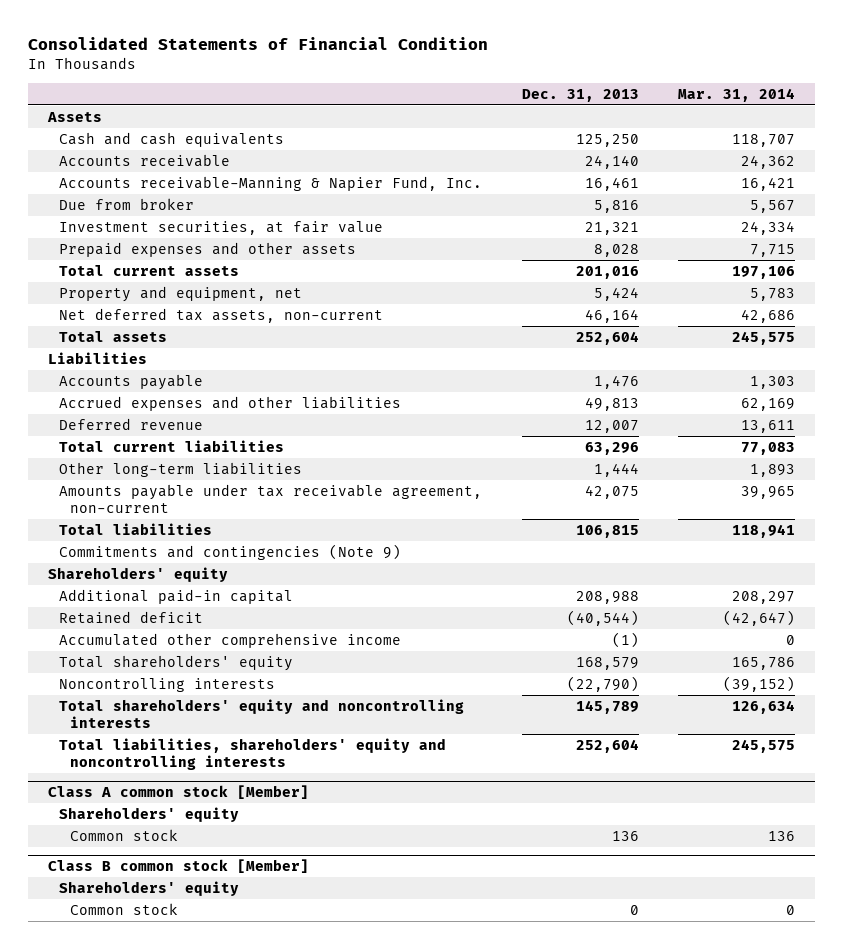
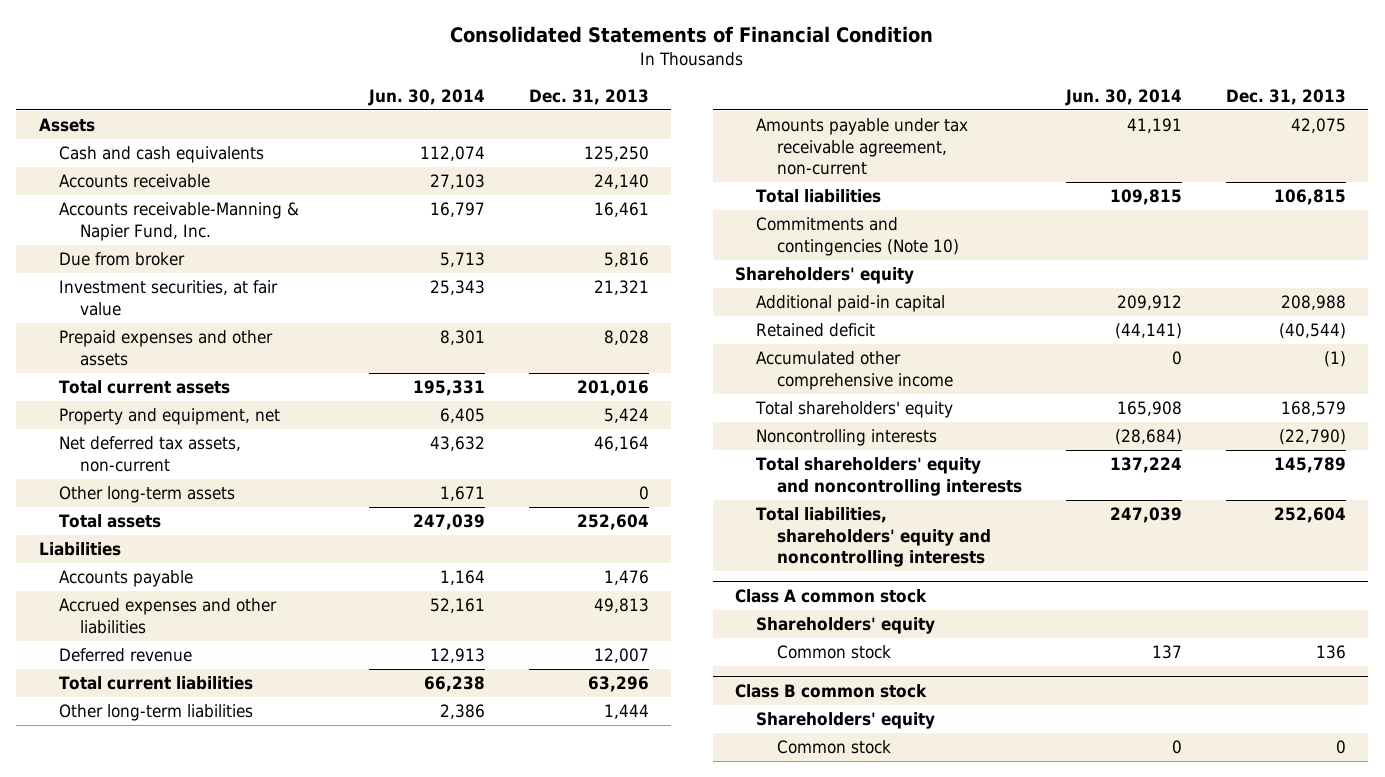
[678,87,796,102] Mar. 31, 2014 -> none
none -> [368,88,486,106] Jun. 30, 2014
none -> [59,486,236,504] Other long-term assets
[59,543,402,560] Commitments and contingencies (Note 9) -> [756,217,959,256] Commitments and contingencies (Note 10)
[48,785,310,800] Class A common stock [Member] -> [735,588,928,603] Class A common stock
[48,859,310,874] Class B common stock [Member] -> [735,683,928,698] Class B common stock

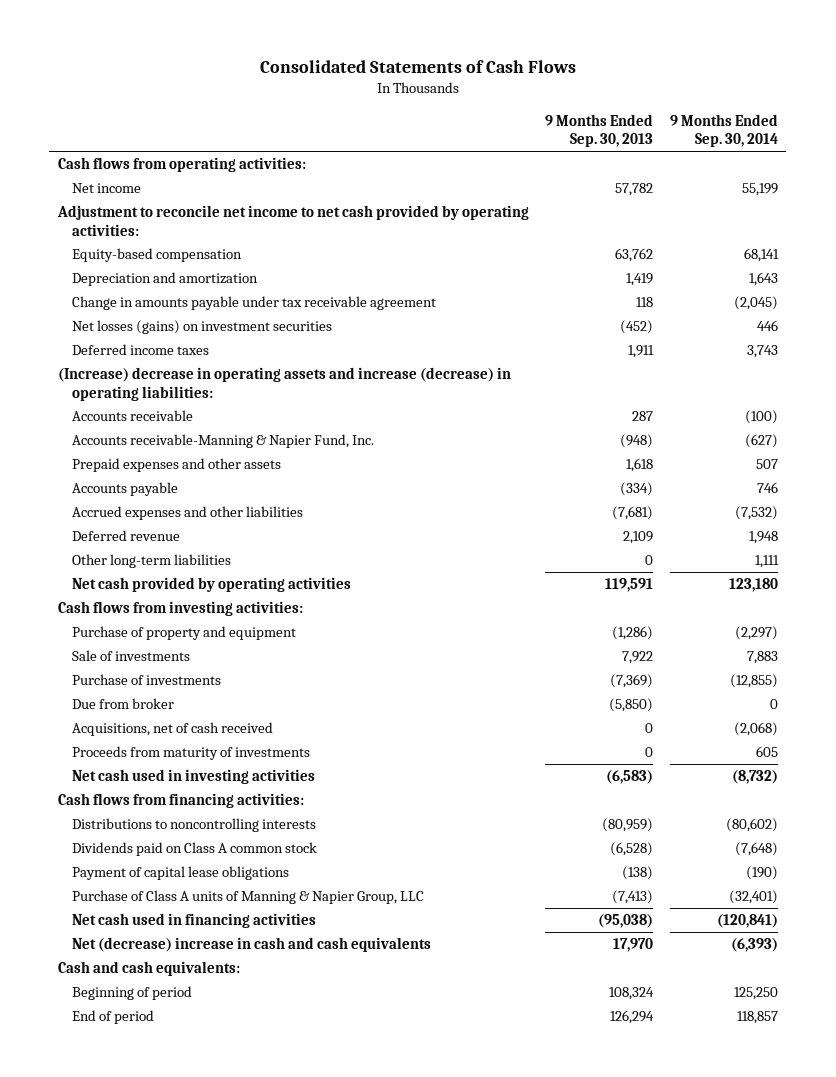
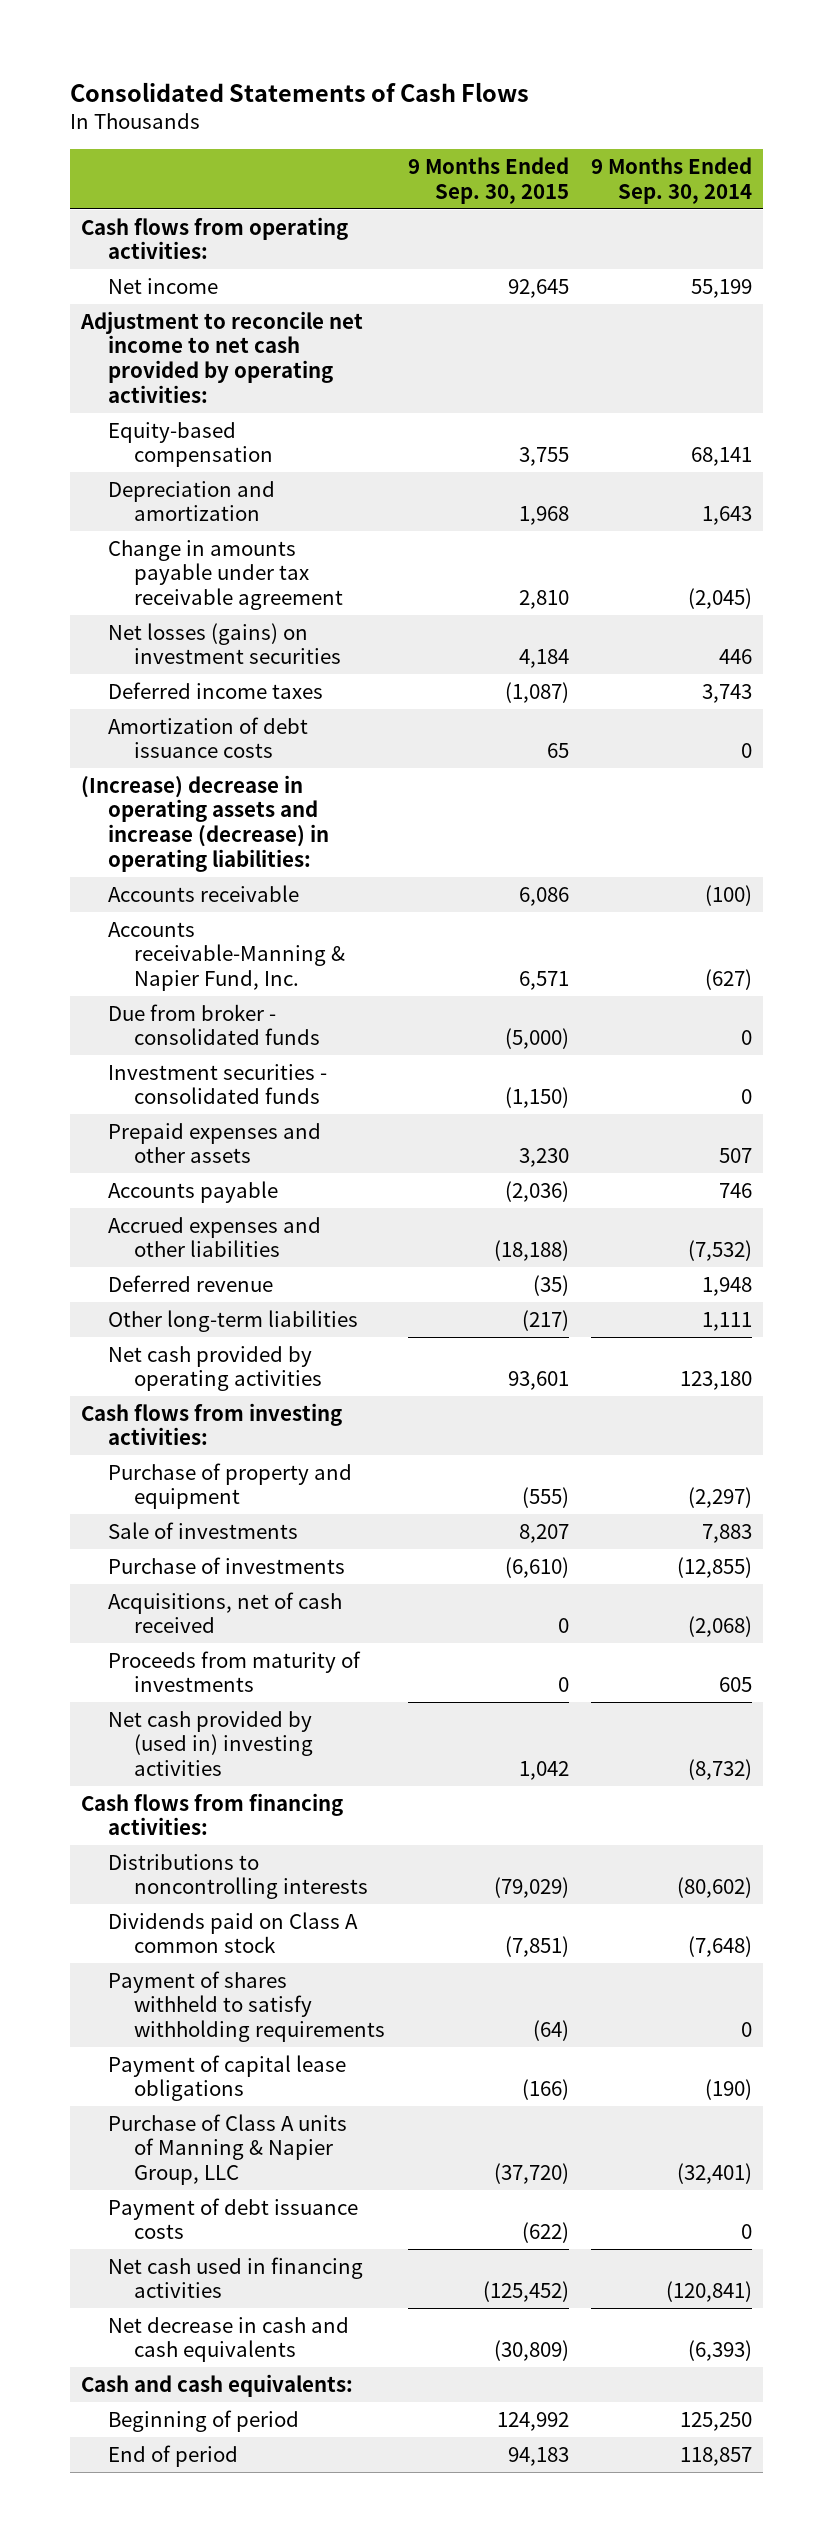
[545,113,654,148] 9 Months Ended Sep. 30, 2013 -> none
none -> [407,157,569,204] 9 Months Ended Sep. 30, 2015
none -> [107,716,308,759] Amortization of debt issuance costs
none -> [107,1003,321,1046] Due from broker - consolidated funds
none -> [107,1063,327,1105] Investment securities - consolidated funds
[72,698,175,710] Due from broker -> none
[72,769,316,785] Net cash used in investing activities -> [107,1710,314,1777] Net cash provided by (used in) investing activities
none -> [107,1970,386,2043] Payment of shares withheld to satisfy withholding requirements
none -> [107,2197,358,2240] Payment of debt issuance costs
[72,937,432,953] Net (decrease) increase in cash and cash equivalents -> [107,2316,349,2363] Net decrease in cash and cash equivalents

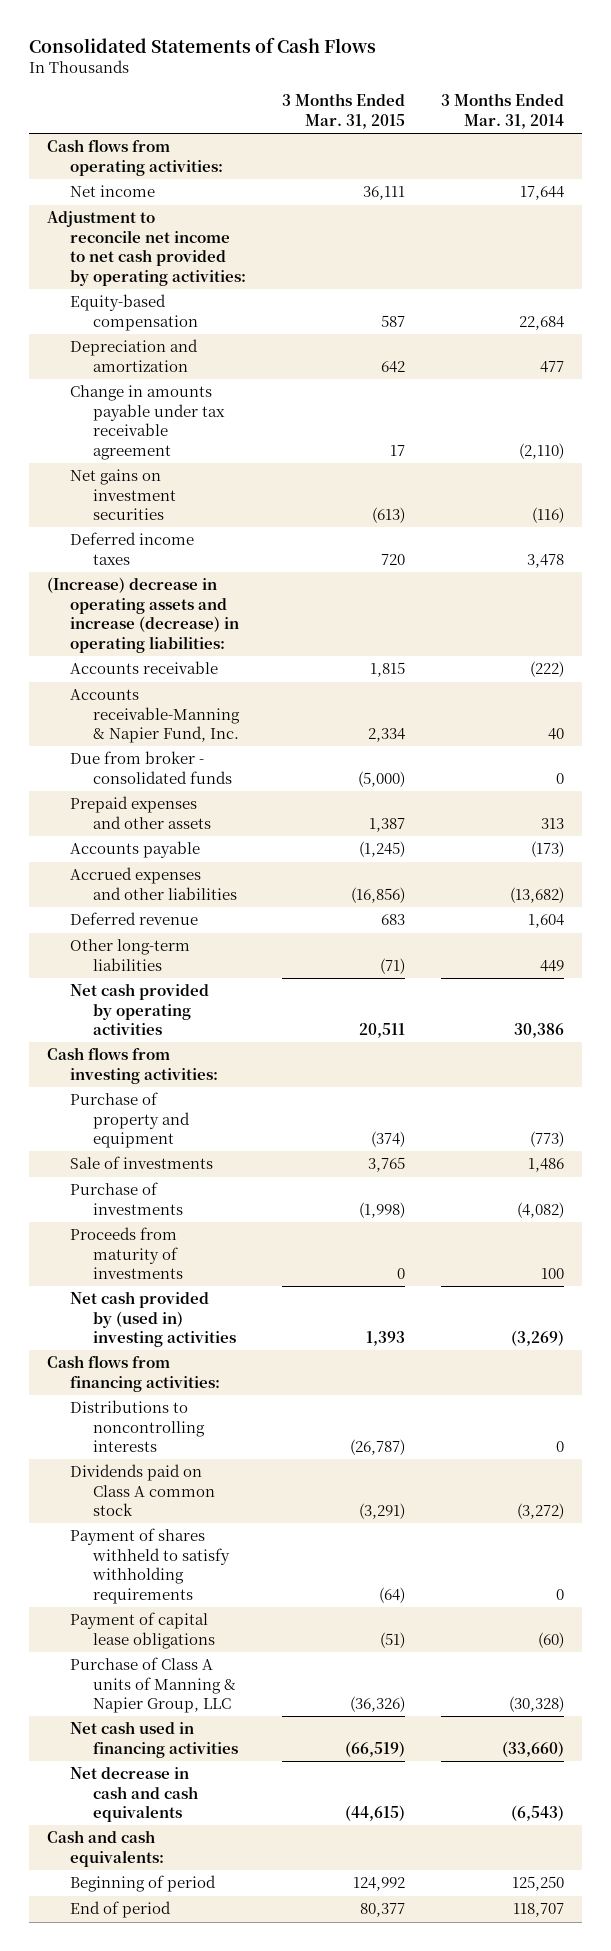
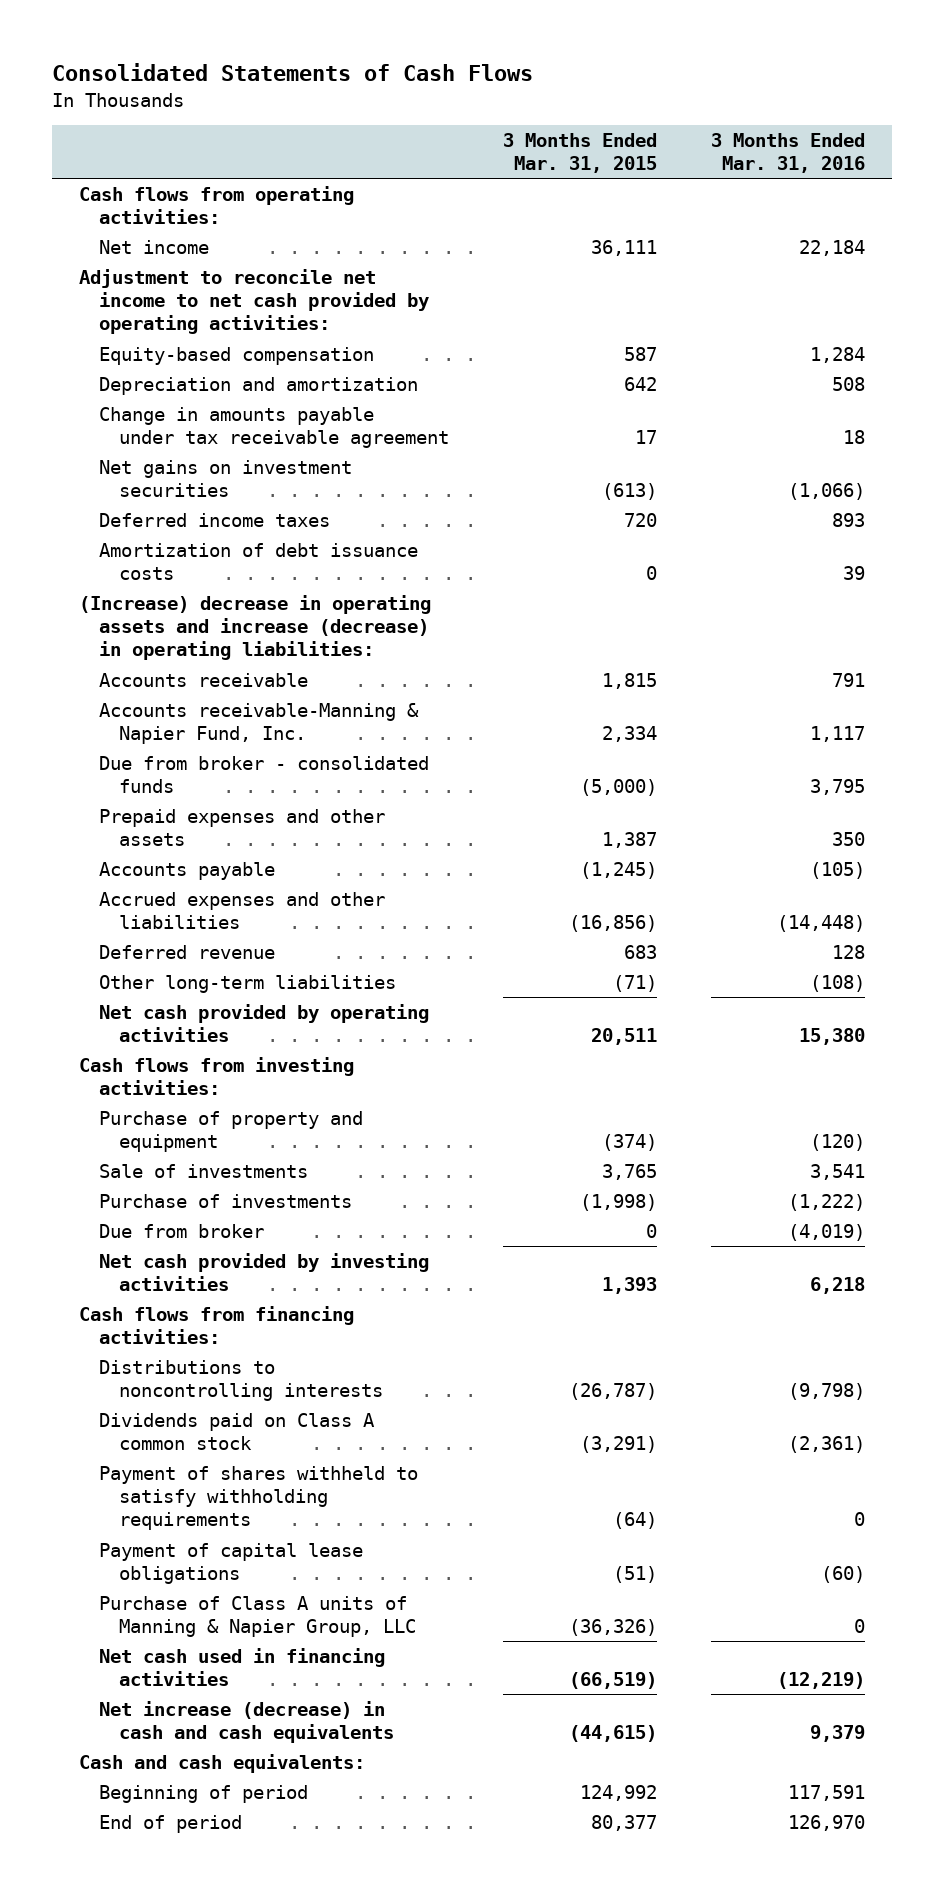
[441,93,565,129] 3 Months Ended Mar. 31, 2014 -> none
none -> [710,132,865,174] 3 Months Ended Mar. 31, 2016
none -> [99,542,419,581] Amortization of debt issuance costs
[70,1227,184,1280] Proceeds from maturity of investments -> none
none -> [99,1223,265,1238] Due from broker
[70,1291,237,1348] Net cash provided by (used in) investing activities -> [99,1252,430,1292] Net cash provided by investing activities
[70,1767,199,1823] Net decrease in cash and cash equivalents -> [99,1700,395,1744] Net increase (decrease) in cash and cash equivalents

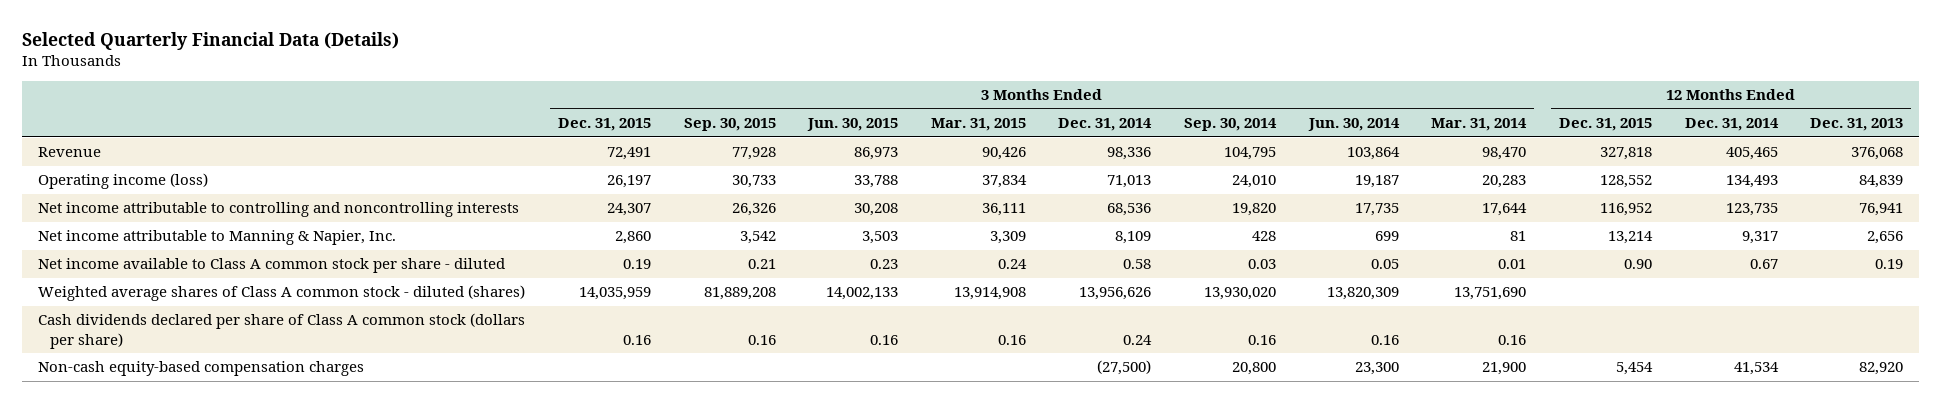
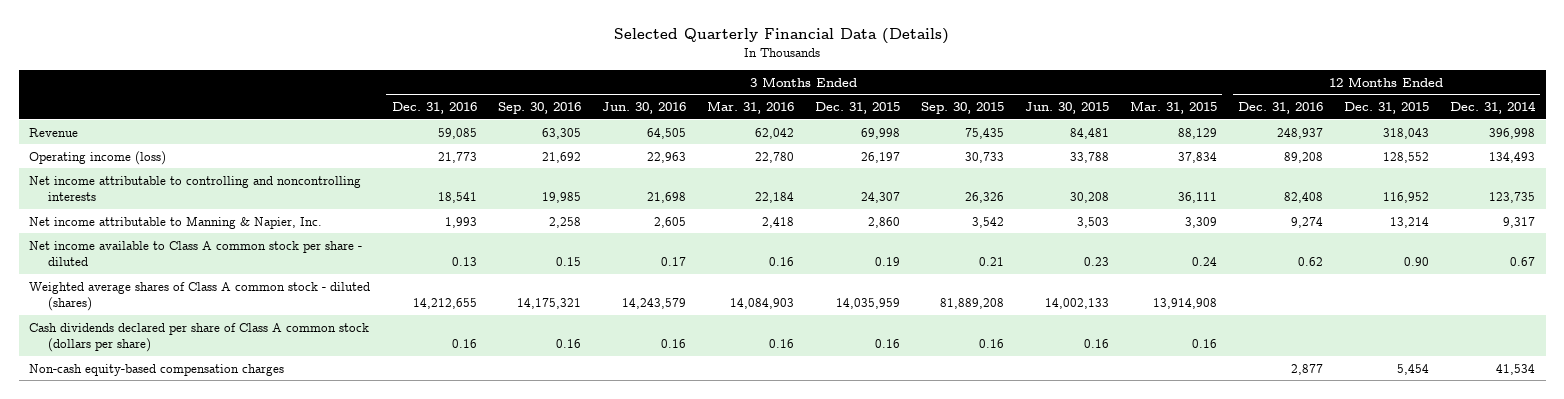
[1058,118,1153,132] Dec. 31, 2014 -> none
[1184,118,1278,132] Sep. 30, 2014 -> none
[1307,118,1400,132] Jun. 30, 2014 -> none
[1431,118,1528,132] Mar. 31, 2014 -> none
[1810,118,1904,132] Dec. 31, 2013 -> none
none -> [391,102,477,115] Dec. 31, 2016
none -> [497,102,581,115] Sep. 30, 2016
none -> [601,102,686,115] Jun. 30, 2016
none -> [706,101,794,115] Mar. 31, 2016
none -> [1237,102,1323,115] Dec. 31, 2016
[607,147,652,161] 72,491 -> [860,127,900,139] 69,998
[731,147,776,161] 77,928 -> [964,127,1004,139] 75,435
[854,147,899,161] 86,973 -> [1069,127,1109,139] 84,481
[981,147,1026,161] 90,426 -> [1177,127,1217,139] 88,129
[1599,147,1652,161] 327,818 -> [1382,127,1429,139] 318,043
[1725,147,1778,161] 405,465 -> [1489,127,1536,139] 396,998

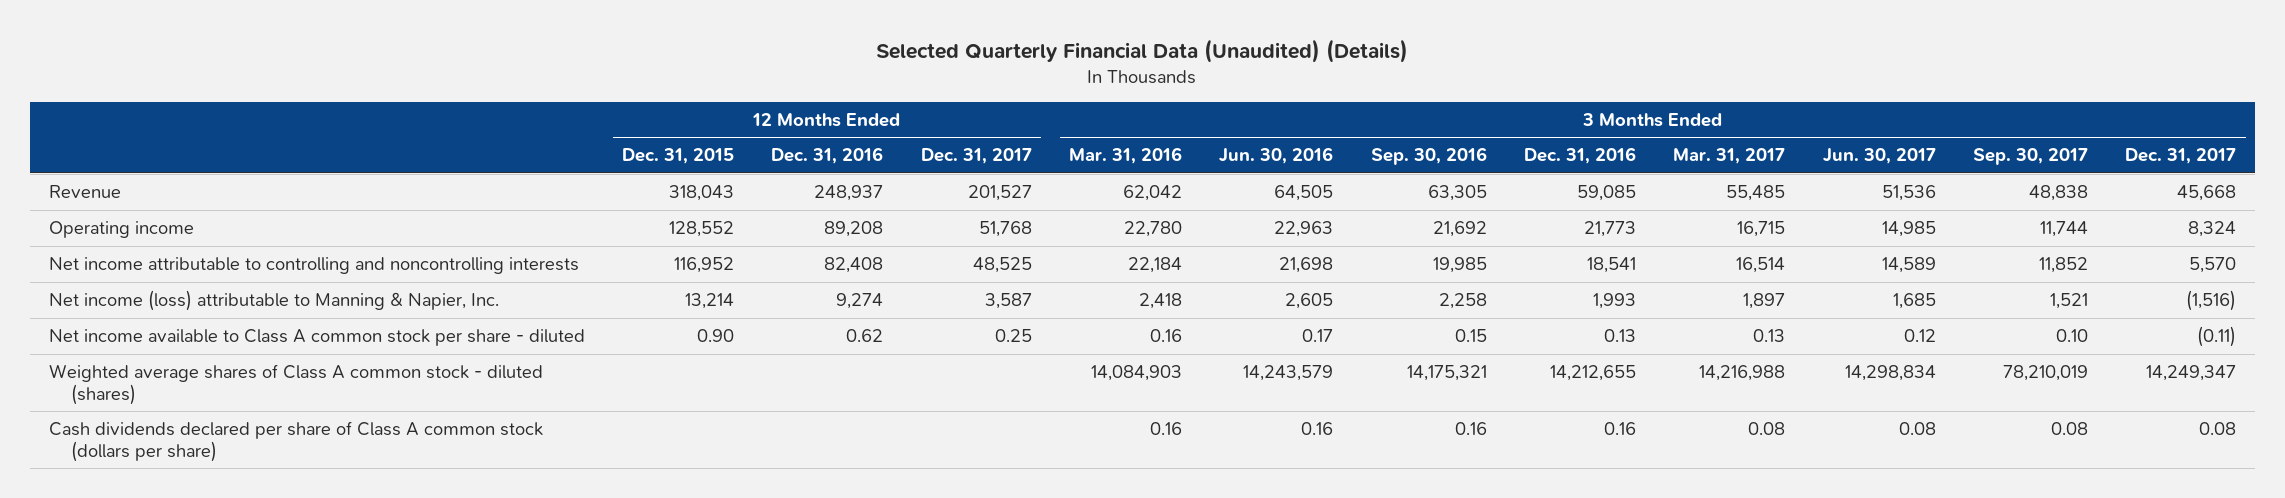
[614,28,950,45] Selected Quarterly Financial Data (Details) -> [876,39,1409,64] Selected Quarterly Financial Data (Unaudited) (Details)
[814,102,900,115] Dec. 31, 2015 -> none
[920,102,1004,115] Sep. 30, 2015 -> none
[1024,102,1109,115] Jun. 30, 2015 -> none
[1129,101,1217,115] Mar. 31, 2015 -> none
[1450,101,1537,115] Dec. 31, 2014 -> none
none -> [920,148,1032,165] Dec. 31, 2017
none -> [1673,148,1786,165] Mar. 31, 2017
none -> [1822,148,1936,165] Jun. 30, 2017
none -> [1973,148,2089,166] Sep. 30, 2017
none -> [2125,148,2237,165] Dec. 31, 2017
[29,150,167,165] Operating income (loss) -> [48,221,194,239] Operating income
[29,215,323,229] Net income attributable to Manning & Napier, Inc. -> [48,290,499,312] Net income (loss) attributable to Manning & Napier, Inc.
[29,363,285,376] Non-cash equity-based compensation charges -> none

